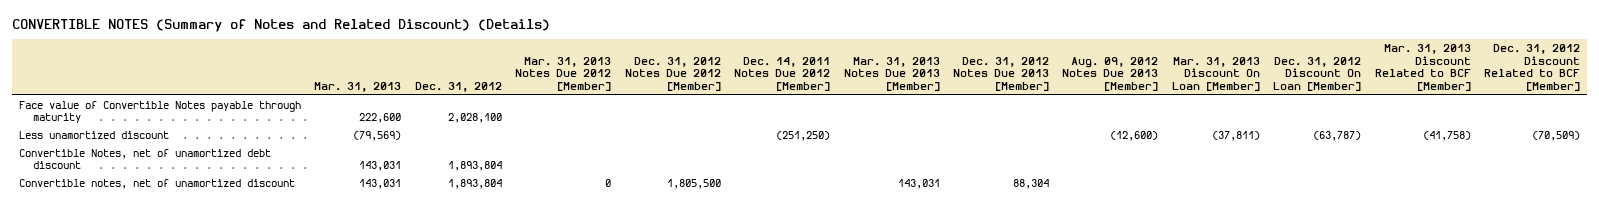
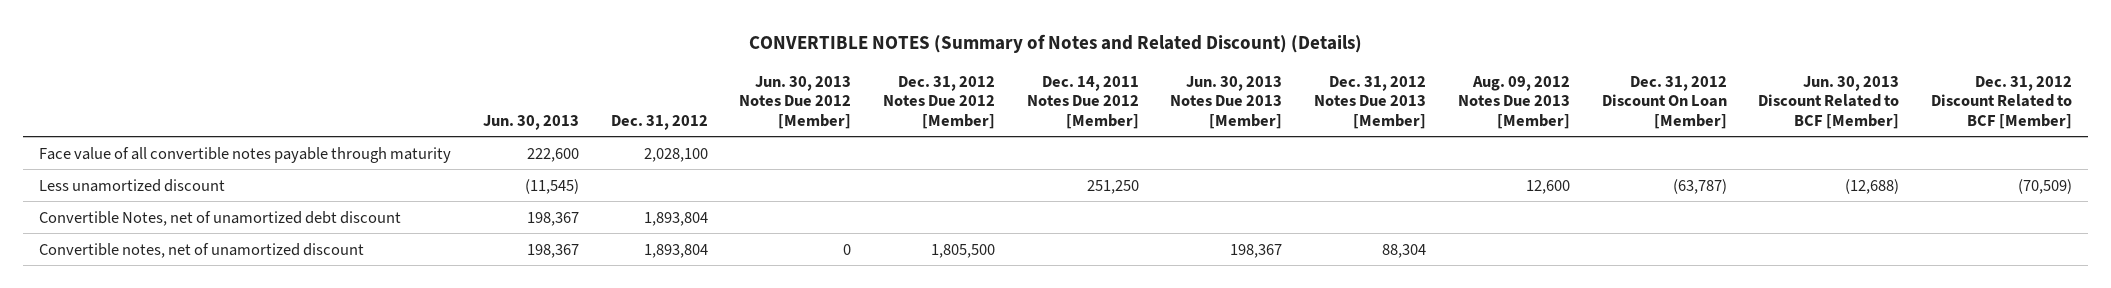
[314,81,402,92] Mar. 31, 2013 -> none
[515,56,612,91] Mar. 31, 2013 Notes Due 2012 [Member] -> none
[843,56,940,91] Mar. 31, 2013 Notes Due 2013 [Member] -> none
[1171,56,1260,91] Mar. 31, 2013 Discount On Loan [Member] -> none
[1374,44,1471,91] Mar. 31, 2013 Discount Related to BCF [Member] -> none
none -> [482,114,579,130] Jun. 30, 2013
none -> [739,75,852,129] Jun. 30, 2013 Notes Due 2012 [Member]
none -> [1170,75,1283,129] Jun. 30, 2013 Notes Due 2013 [Member]
none -> [1758,75,1900,129] Jun. 30, 2013 Discount Related to BCF [Member]
[18,101,301,124] Face value of Convertible Notes payable through maturity -> [39,146,452,163] Face value of all convertible notes payable through maturity
[776,131,831,142] (251,250) -> [1086,179,1139,194] 251,250
[1110,131,1159,142] (12,600) -> [1525,179,1570,194] 12,600

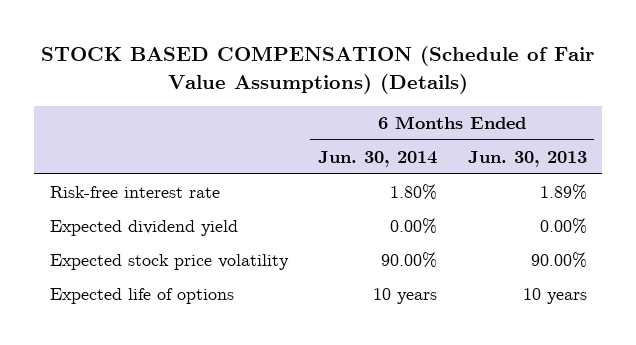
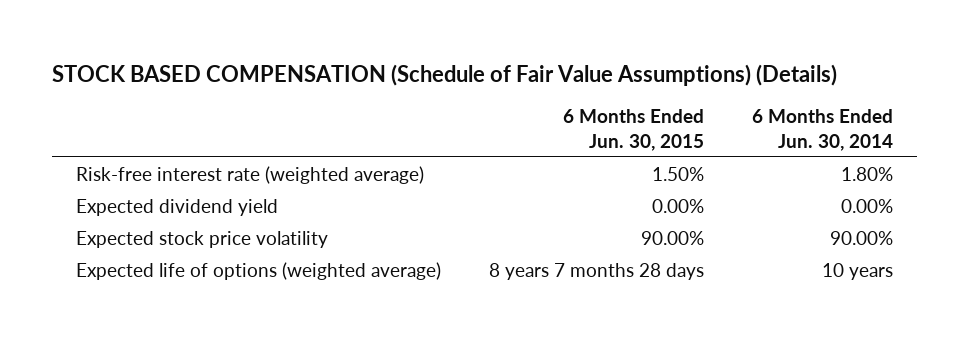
[467,150,587,167] Jun. 30, 2013 -> none
none -> [563,109,705,151] 6 Months Ended Jun. 30, 2015
[49,185,220,198] Risk-free interest rate -> [76,165,425,184] Risk-free interest rate (weighted average)
[49,287,234,304] Expected life of options -> [76,261,442,280] Expected life of options (weighted average)

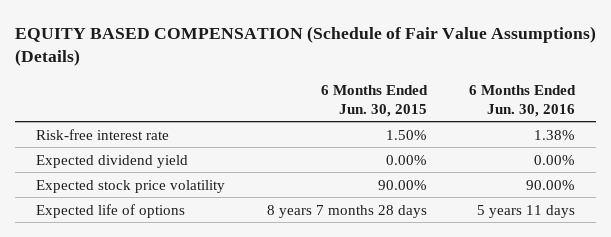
[52,63,838,86] STOCK BASED COMPENSATION (Schedule of Fair Value Assumptions) (Details) -> [15,25,597,66] EQUITY BASED COMPENSATION (Schedule of Fair Value Assumptions) (Details)
[752,109,894,151] 6 Months Ended Jun. 30, 2014 -> none
none -> [469,84,577,117] 6 Months Ended Jun. 30, 2016
[76,165,425,184] Risk-free interest rate (weighted average) -> [36,128,170,140] Risk-free interest rate
[76,261,442,280] Expected life of options (weighted average) -> [36,203,186,218] Expected life of options

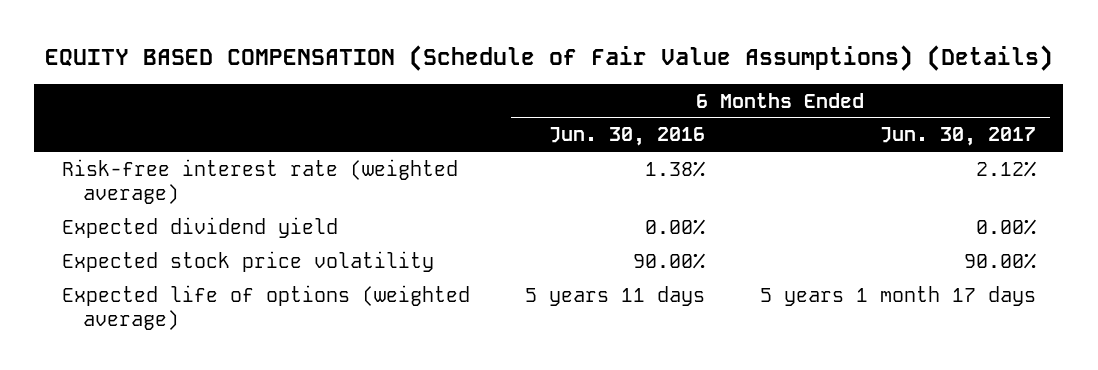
[321,84,429,117] 6 Months Ended Jun. 30, 2015 -> none
none -> [879,127,1036,147] Jun. 30, 2017
[36,128,170,140] Risk-free interest rate -> [61,158,458,204] Risk-free interest rate (weighted average)
[36,203,186,218] Expected life of options -> [61,284,470,330] Expected life of options (weighted average)

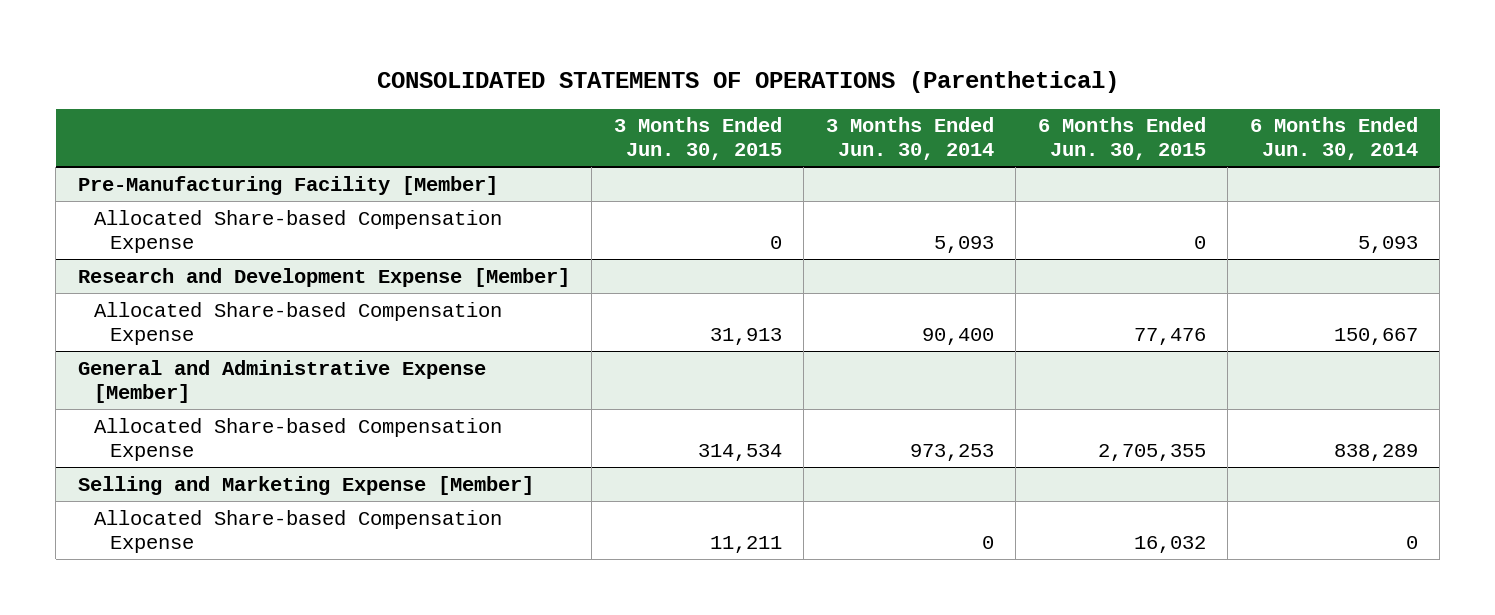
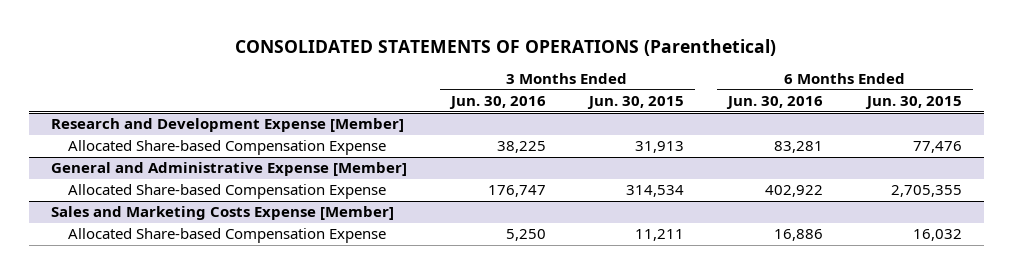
[825,117,994,161] 3 Months Ended Jun. 30, 2014 -> none
[1249,117,1418,161] 6 Months Ended Jun. 30, 2014 -> none
none -> [448,96,546,110] Jun. 30, 2016
none -> [725,96,823,110] Jun. 30, 2016
[77,175,498,195] Pre-Manufacturing Facility [Member] -> none
[94,209,503,253] Allocated Share-based Compensation Expense -> none
[77,475,534,495] Selling and Marketing Expense [Member] -> [50,206,394,221] Sales and Marketing Costs Expense [Member]

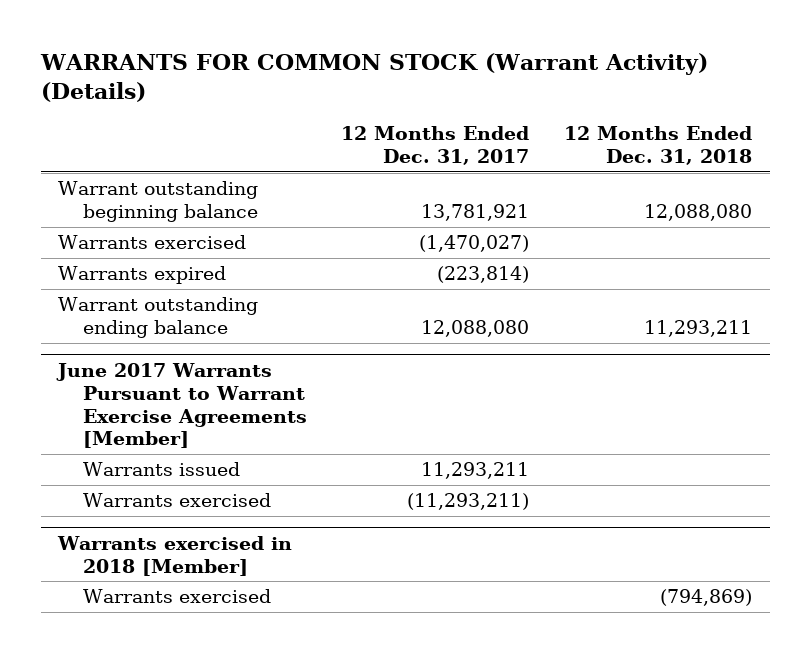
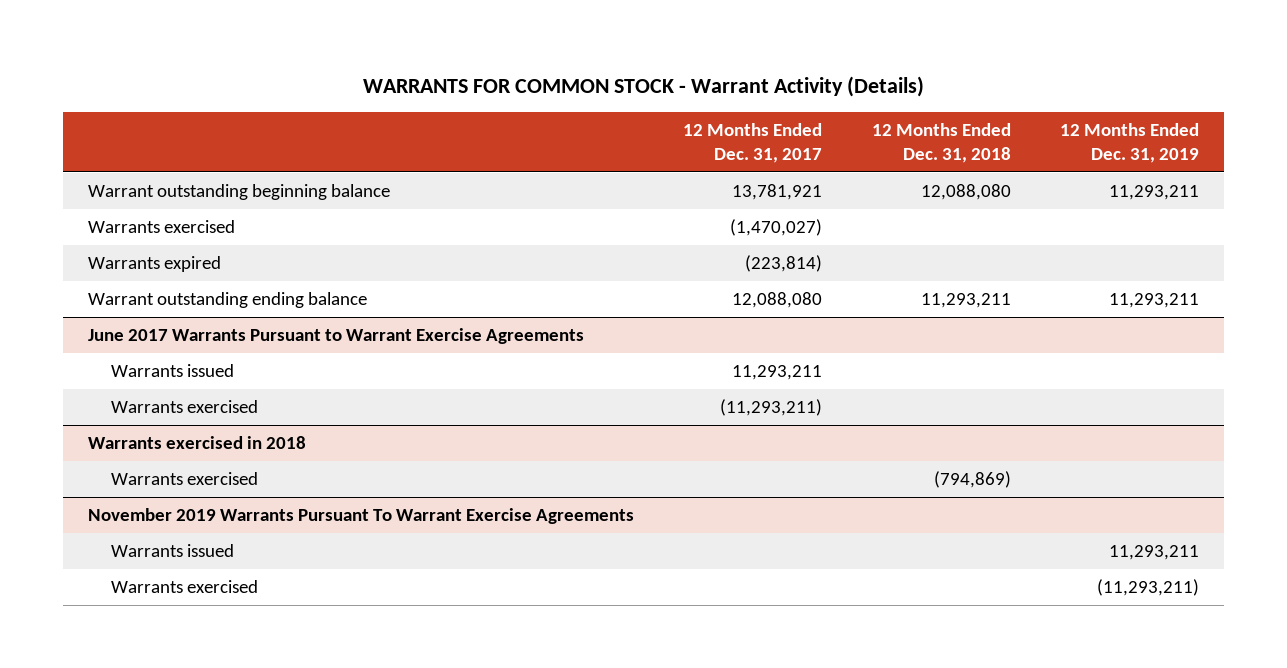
[39,52,708,102] WARRANTS FOR COMMON STOCK (Warrant Activity) (Details) -> [362,75,924,97] WARRANTS FOR COMMON STOCK - Warrant Activity (Details)
none -> [1060,123,1200,163] 12 Months Ended Dec. 31, 2019
[55,362,307,449] June 2017 Warrants Pursuant to Warrant Exercise Agreements [Member] -> [88,328,585,345] June 2017 Warrants Pursuant to Warrant Exercise Agreements
[56,535,292,576] Warrants exercised in 2018 [Member] -> [88,436,307,450] Warrants exercised in 2018
none -> [88,508,635,525] November 2019 Warrants Pursuant To Warrant Exercise Agreements
none -> [110,544,234,558] Warrants issued
none -> [110,580,258,594] Warrants exercised

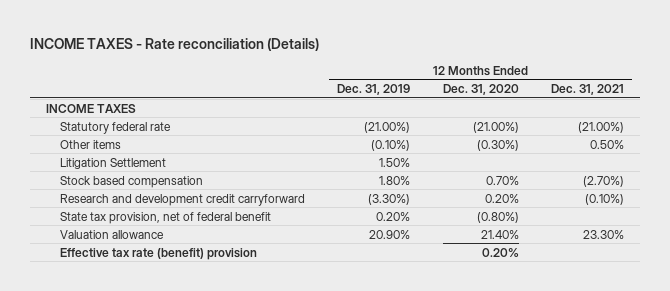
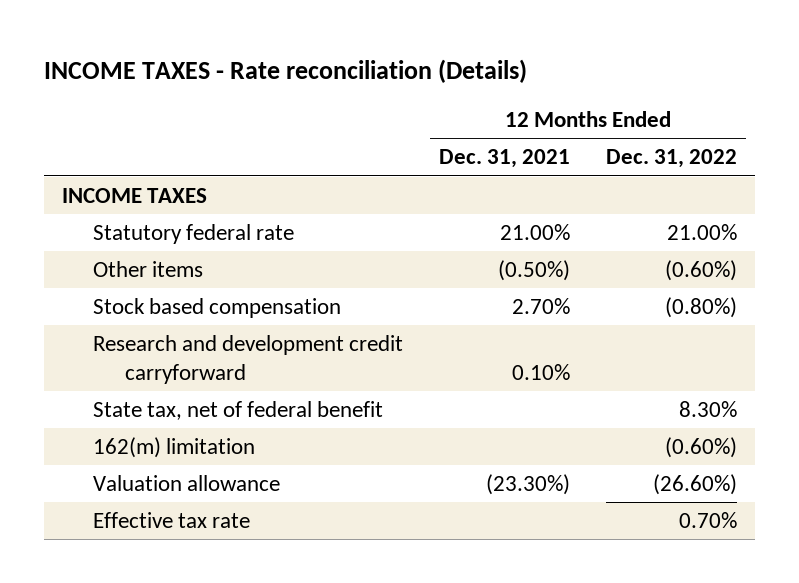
[337,84,411,96] Dec. 31, 2019 -> none
[442,84,519,96] Dec. 31, 2020 -> none
none -> [606,149,738,169] Dec. 31, 2022
[60,157,167,169] Litigation Settlement -> none
[578,121,625,133] (21.00%) -> [500,223,571,240] 21.00%
[590,139,625,149] 0.50% -> [498,259,571,281] (0.50%)
[583,175,625,187] (2.70%) -> [512,297,571,314] 2.70%
[585,193,625,205] (0.10%) -> [512,363,571,380] 0.10%
[60,211,272,224] State tax provision, net of federal benefit -> [93,400,384,420] State tax, net of federal benefit
none -> [93,436,256,458] 162(m) limitation
[583,229,625,239] 23.30% -> [486,473,571,495] (23.30%)
[60,247,258,260] Effective tax rate (benefit) provision -> [93,511,251,528] Effective tax rate

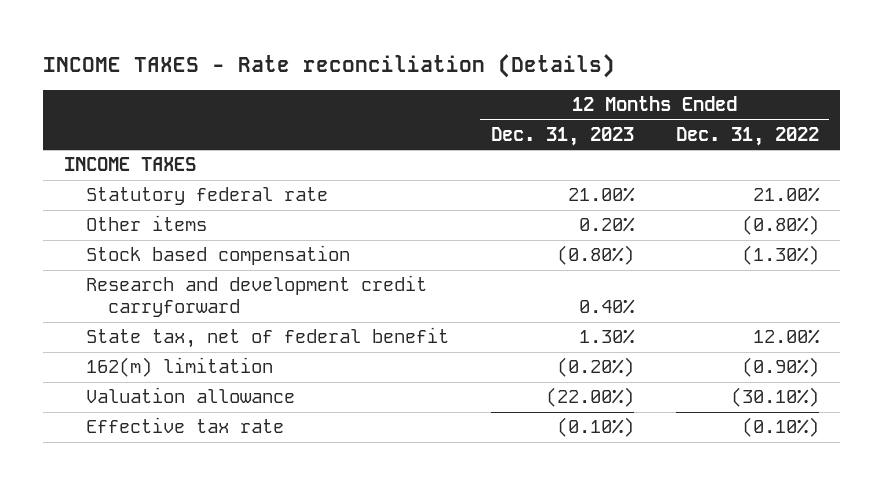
[439,149,571,169] Dec. 31, 2021 -> none
none -> [490,127,634,147] Dec. 31, 2023
[665,259,738,281] (0.60%) -> [741,215,819,236] (0.80%)
[665,296,738,318] (0.80%) -> [741,245,819,266] (1.30%)
[679,400,738,417] 8.30% -> [752,329,820,345] 12.00%
[665,436,738,458] (0.60%) -> [741,357,819,378] (0.90%)
[653,473,738,495] (26.60%) -> [730,387,819,408] (30.10%)
[679,511,738,528] 0.70% -> [741,417,819,438] (0.10%)

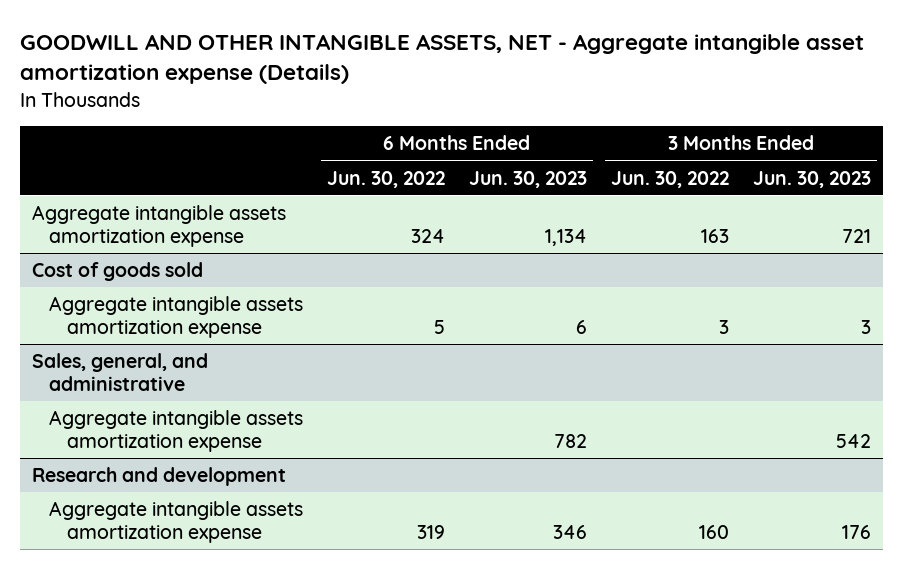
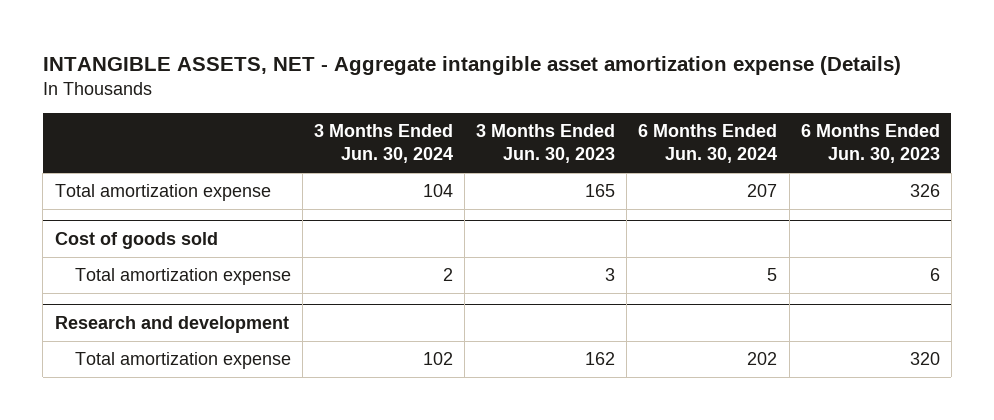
[19,33,864,85] GOODWILL AND OTHER INTANGIBLE ASSETS, NET - Aggregate intangible asset amortization expense (Details) -> [42,55,901,75] INTANGIBLE ASSETS, NET - Aggregate intangible asset amortization expense (Details)
[327,170,446,188] Jun. 30, 2022 -> none
[611,170,730,188] Jun. 30, 2022 -> none
none -> [313,124,453,164] 3 Months Ended Jun. 30, 2024
none -> [638,124,778,164] 6 Months Ended Jun. 30, 2024
[31,205,286,247] Aggregate intangible assets amortization expense -> [54,184,271,202] Total amortization expense
[545,228,588,246] 1,134 -> [909,184,940,198] 326
[842,228,872,243] 721 -> [585,184,616,198] 165
[31,353,208,391] Sales, general, and administrative -> none
[49,410,304,452] Aggregate intangible assets amortization expense -> none
[49,296,304,338] Aggregate intangible assets amortization expense -> [74,268,291,286] Total amortization expense
[49,501,304,543] Aggregate intangible assets amortization expense -> [74,352,291,370] Total amortization expense
[553,524,588,539] 346 -> [909,352,940,366] 320
[842,524,872,539] 176 -> [585,352,616,366] 162

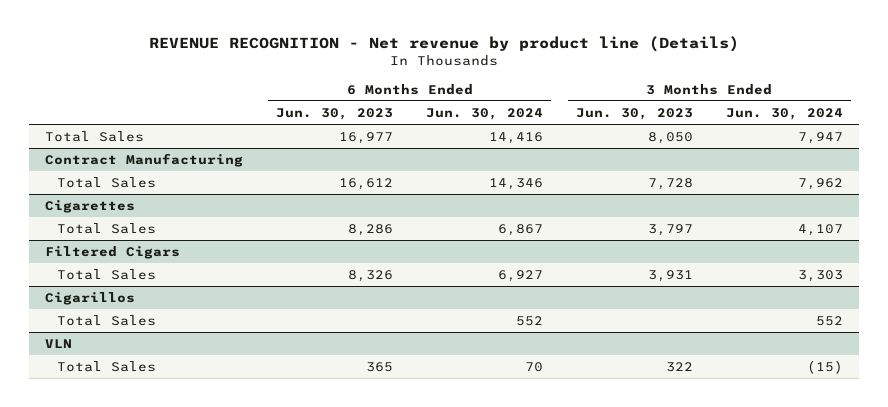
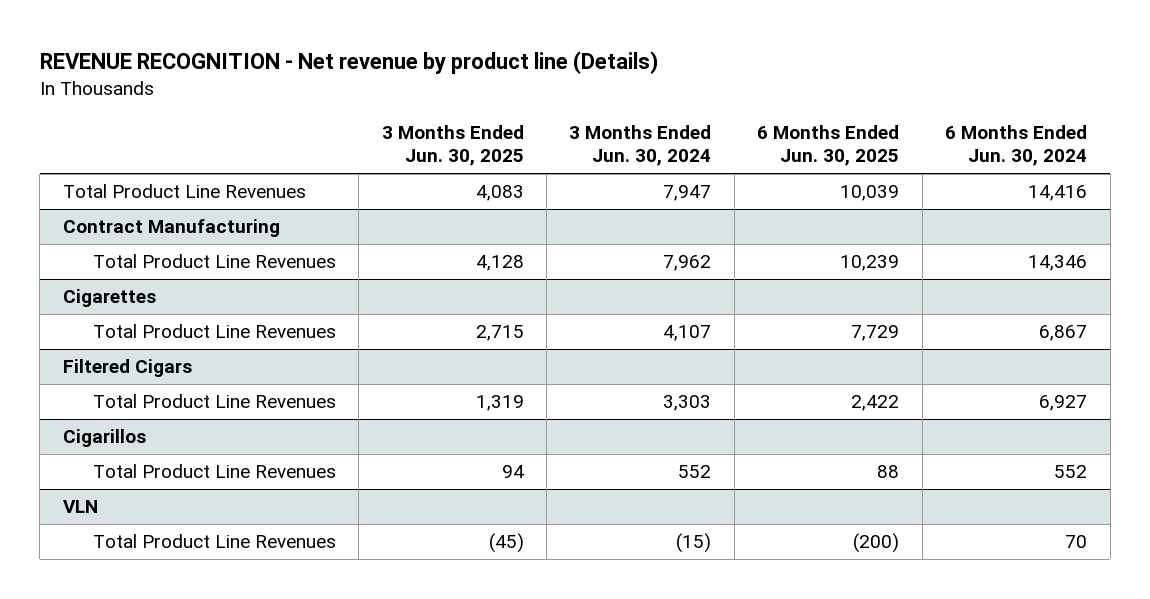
[276,107,394,120] Jun. 30, 2023 -> none
[575,107,693,120] Jun. 30, 2023 -> none
none -> [381,124,524,167] 3 Months Ended Jun. 30, 2025
none -> [757,124,900,167] 6 Months Ended Jun. 30, 2025
[45,130,145,142] Total Sales -> [62,184,306,199] Total Product Line Revenues
[57,176,157,188] Total Sales -> [92,254,336,269] Total Product Line Revenues
[57,222,157,234] Total Sales -> [92,324,336,339] Total Product Line Revenues
[57,268,157,280] Total Sales -> [92,394,336,409] Total Product Line Revenues
[57,314,157,326] Total Sales -> [92,464,336,479] Total Product Line Revenues
[57,360,157,372] Total Sales -> [92,534,336,549] Total Product Line Revenues

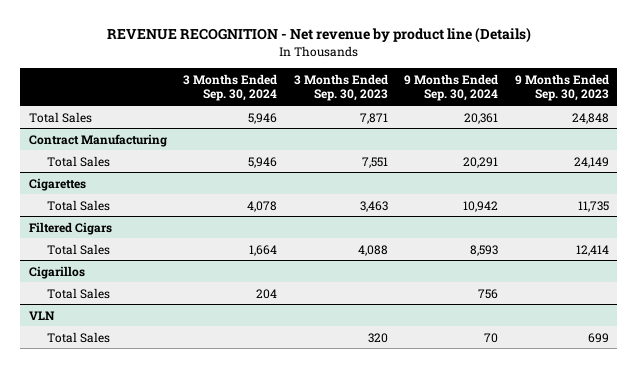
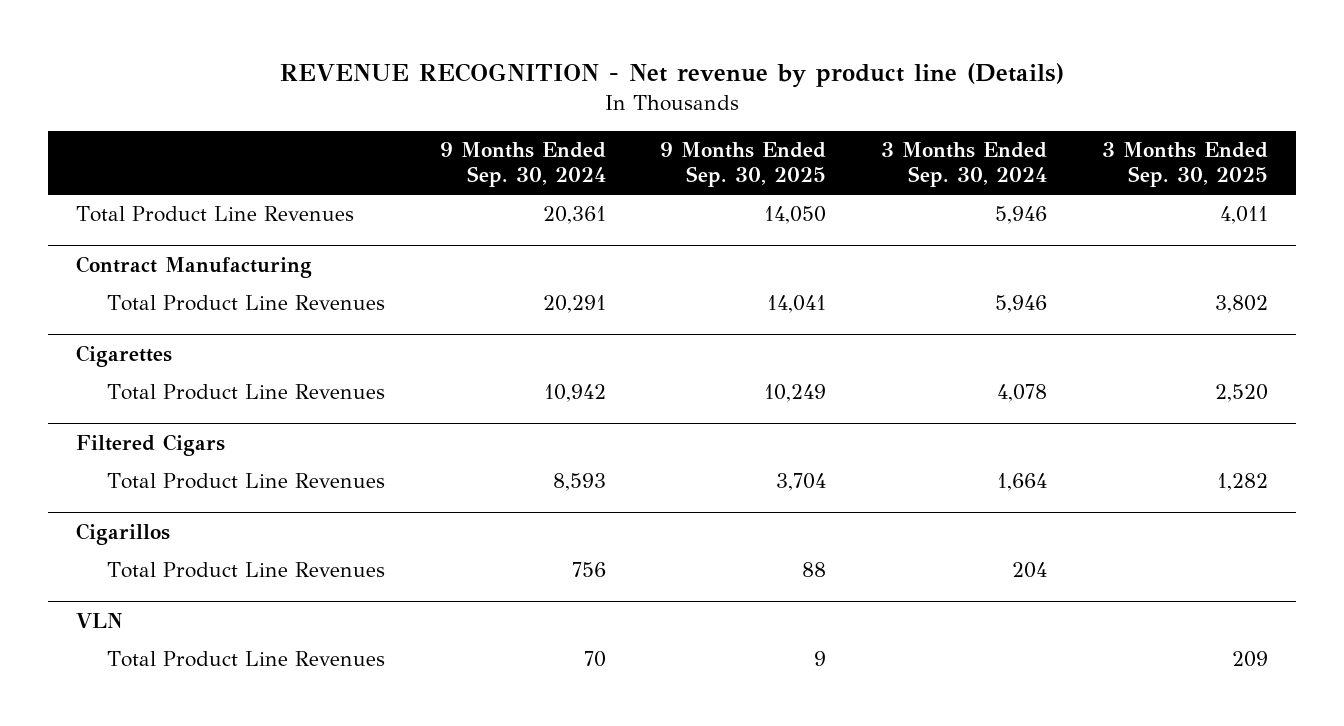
[293,73,388,102] 3 Months Ended Sep. 30, 2023 -> none
[514,73,609,102] 9 Months Ended Sep. 30, 2023 -> none
none -> [660,142,827,188] 9 Months Ended Sep. 30, 2025
none -> [1102,142,1269,188] 3 Months Ended Sep. 30, 2025
[28,111,92,123] Total Sales -> [75,206,354,223] Total Product Line Revenues
[46,155,110,167] Total Sales -> [106,295,385,312] Total Product Line Revenues
[46,199,110,211] Total Sales -> [106,384,385,401] Total Product Line Revenues
[46,243,110,255] Total Sales -> [106,473,385,490] Total Product Line Revenues
[46,287,110,299] Total Sales -> [106,562,385,579] Total Product Line Revenues
[46,331,110,343] Total Sales -> none
none -> [106,651,385,668] Total Product Line Revenues

